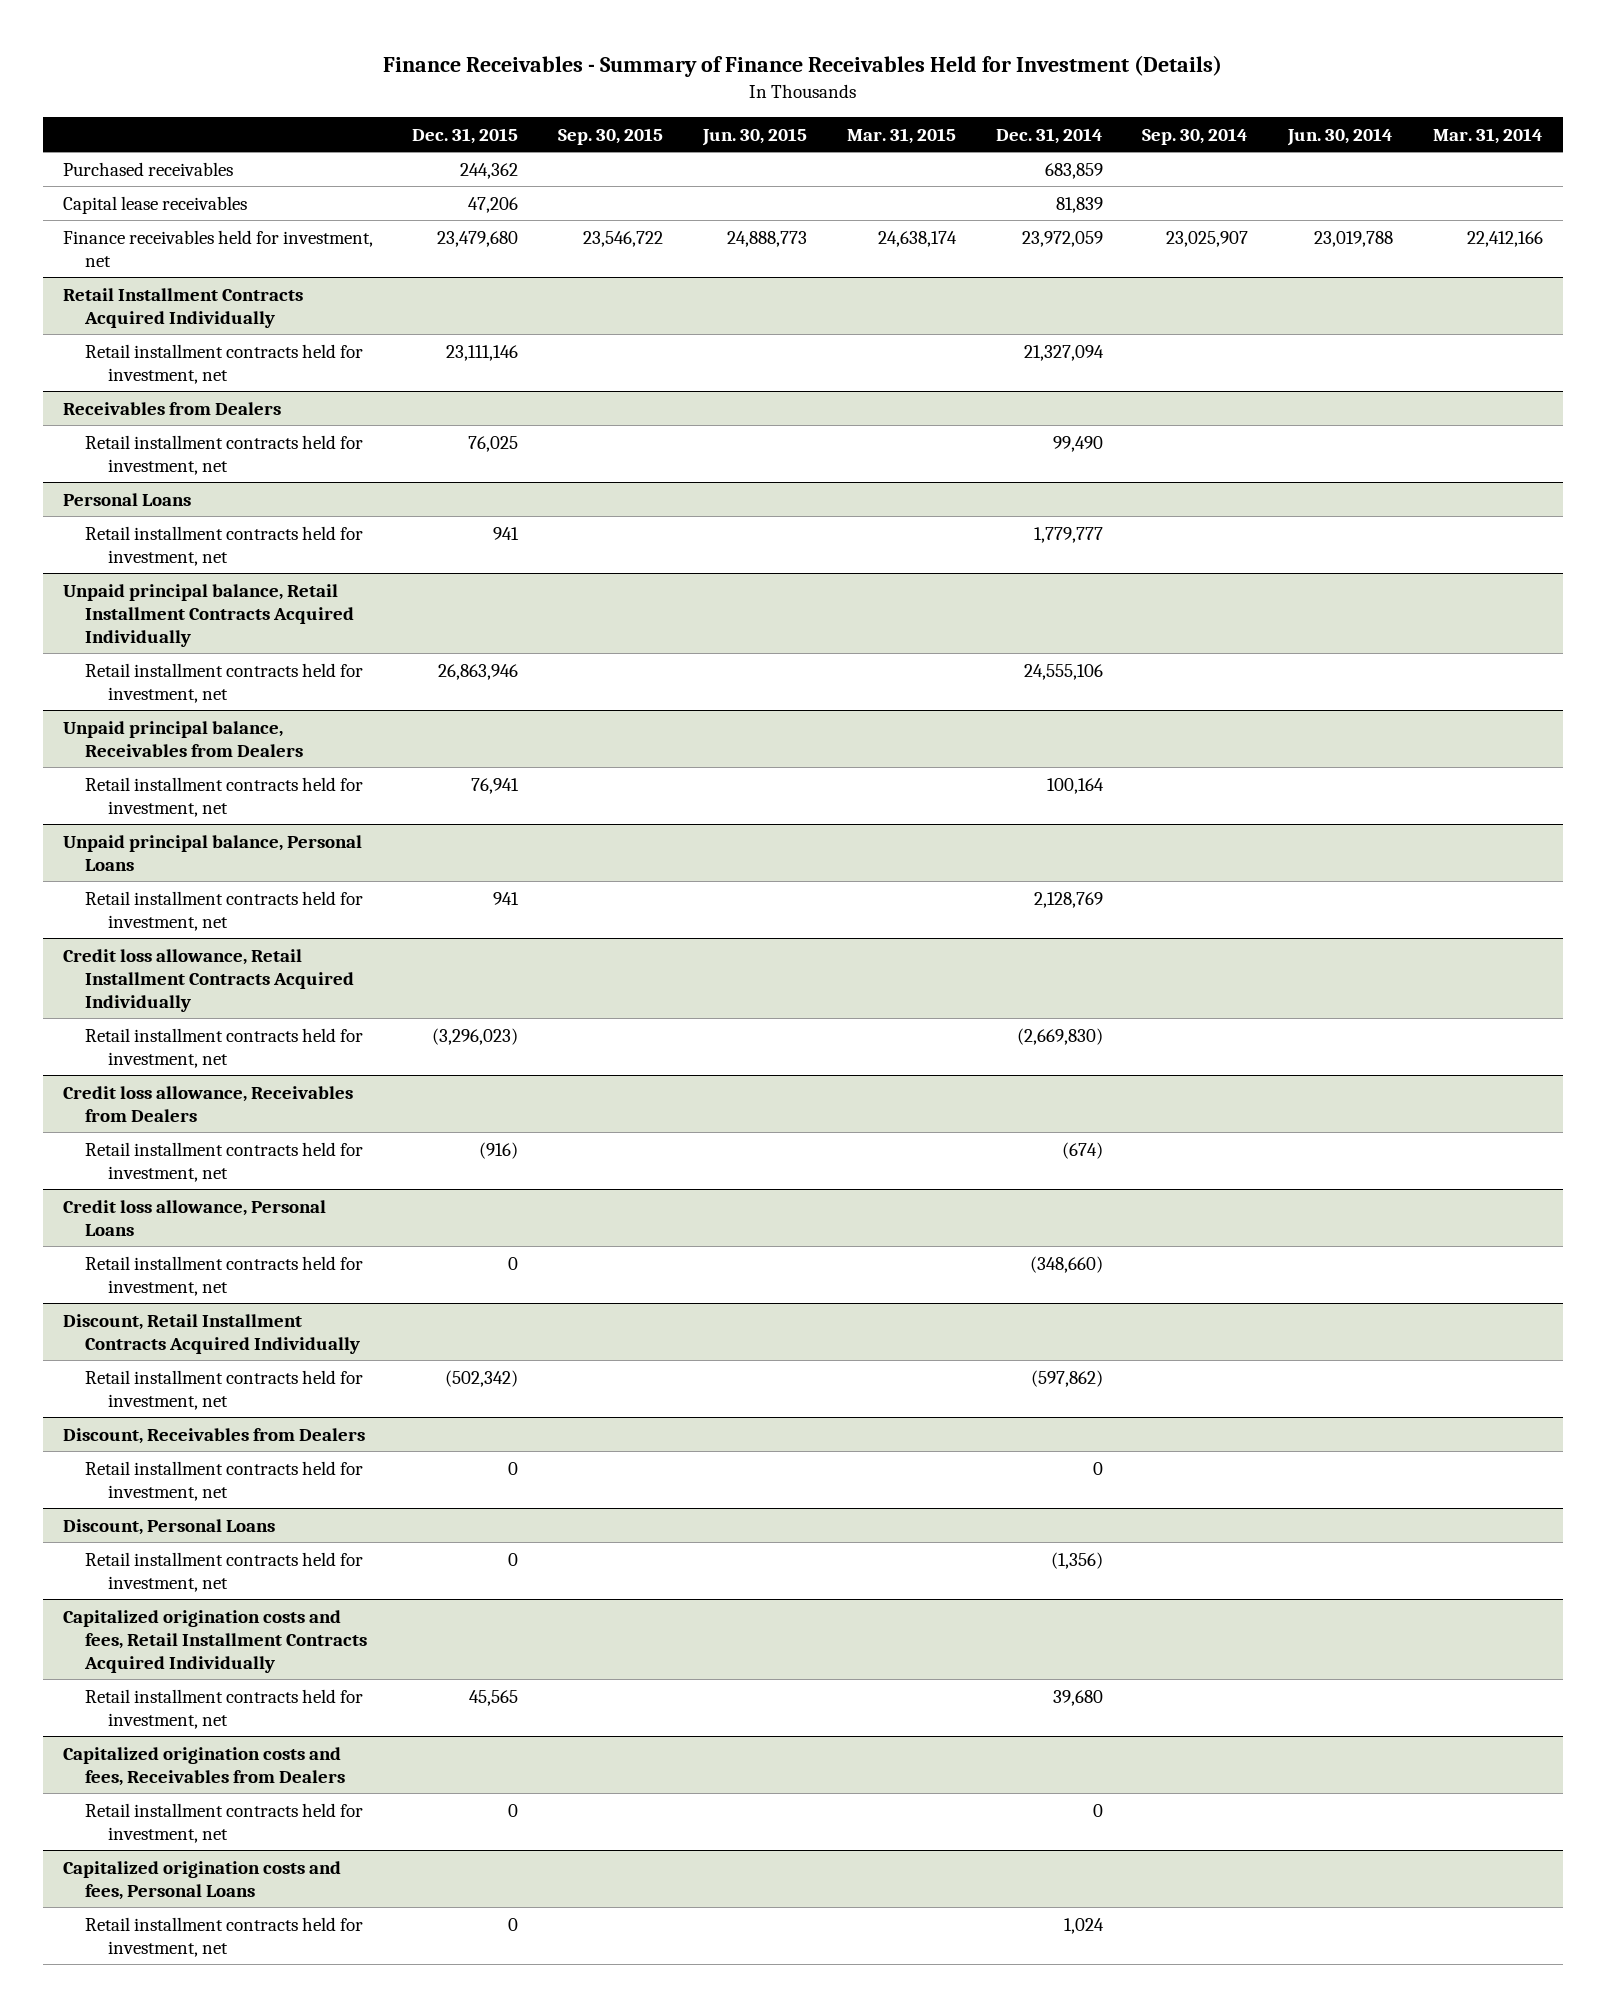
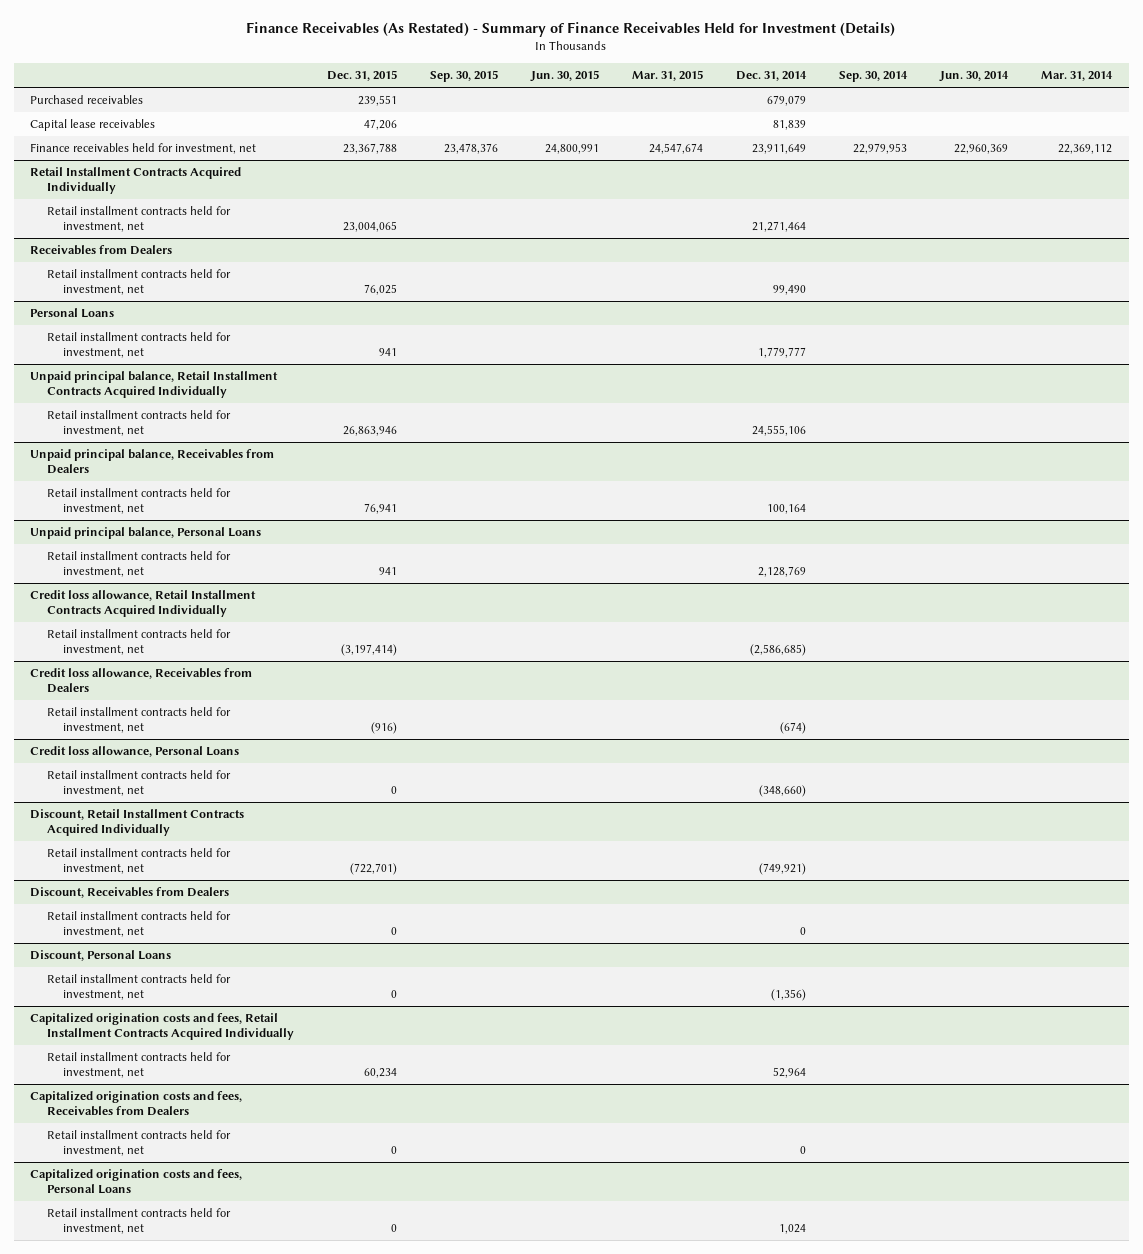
[382,55,1222,78] Finance Receivables - Summary of Finance Receivables Held for Investment (Details) -> [246,22,896,38] Finance Receivables (As Restated) - Summary of Finance Receivables Held for Investment (Details)
[460,162,519,179] 244,362 -> [357,95,397,107] 239,551
[1044,162,1103,179] 683,859 -> [767,95,807,107] 679,079
[437,230,519,247] 23,479,680 -> [342,143,397,155] 23,367,788
[583,230,664,247] 23,546,722 -> [443,143,498,155] 23,478,376
[726,230,807,247] 24,888,773 -> [544,144,599,155] 24,800,991
[877,230,957,247] 24,638,174 -> [648,143,703,155] 24,547,674
[1021,230,1103,247] 23,972,059 -> [752,144,807,155] 23,911,649
[1166,230,1249,247] 23,025,907 -> [853,143,908,155] 22,979,953
[1314,230,1394,247] 23,019,788 -> [954,144,1009,155] 22,960,369
[1466,230,1543,247] 22,412,166 -> [1058,144,1113,155] 22,369,112
[446,344,519,361] 23,111,146 -> [342,221,397,233] 23,004,065
[1023,344,1104,361] 21,327,094 -> [752,221,807,233] 21,271,464
[432,1027,519,1045] (3,296,023) -> [340,644,397,657] (3,197,414)
[1016,1027,1103,1045] (2,669,830) -> [750,644,807,657] (2,586,685)
[445,1369,519,1387] (502,342) -> [349,863,397,876] (722,701)
[1030,1369,1103,1387] (597,862) -> [759,863,807,876] (749,921)
[469,1689,519,1706] 45,565 -> [363,1068,397,1079] 60,234
[1052,1689,1103,1706] 39,680 -> [773,1067,807,1079] 52,964

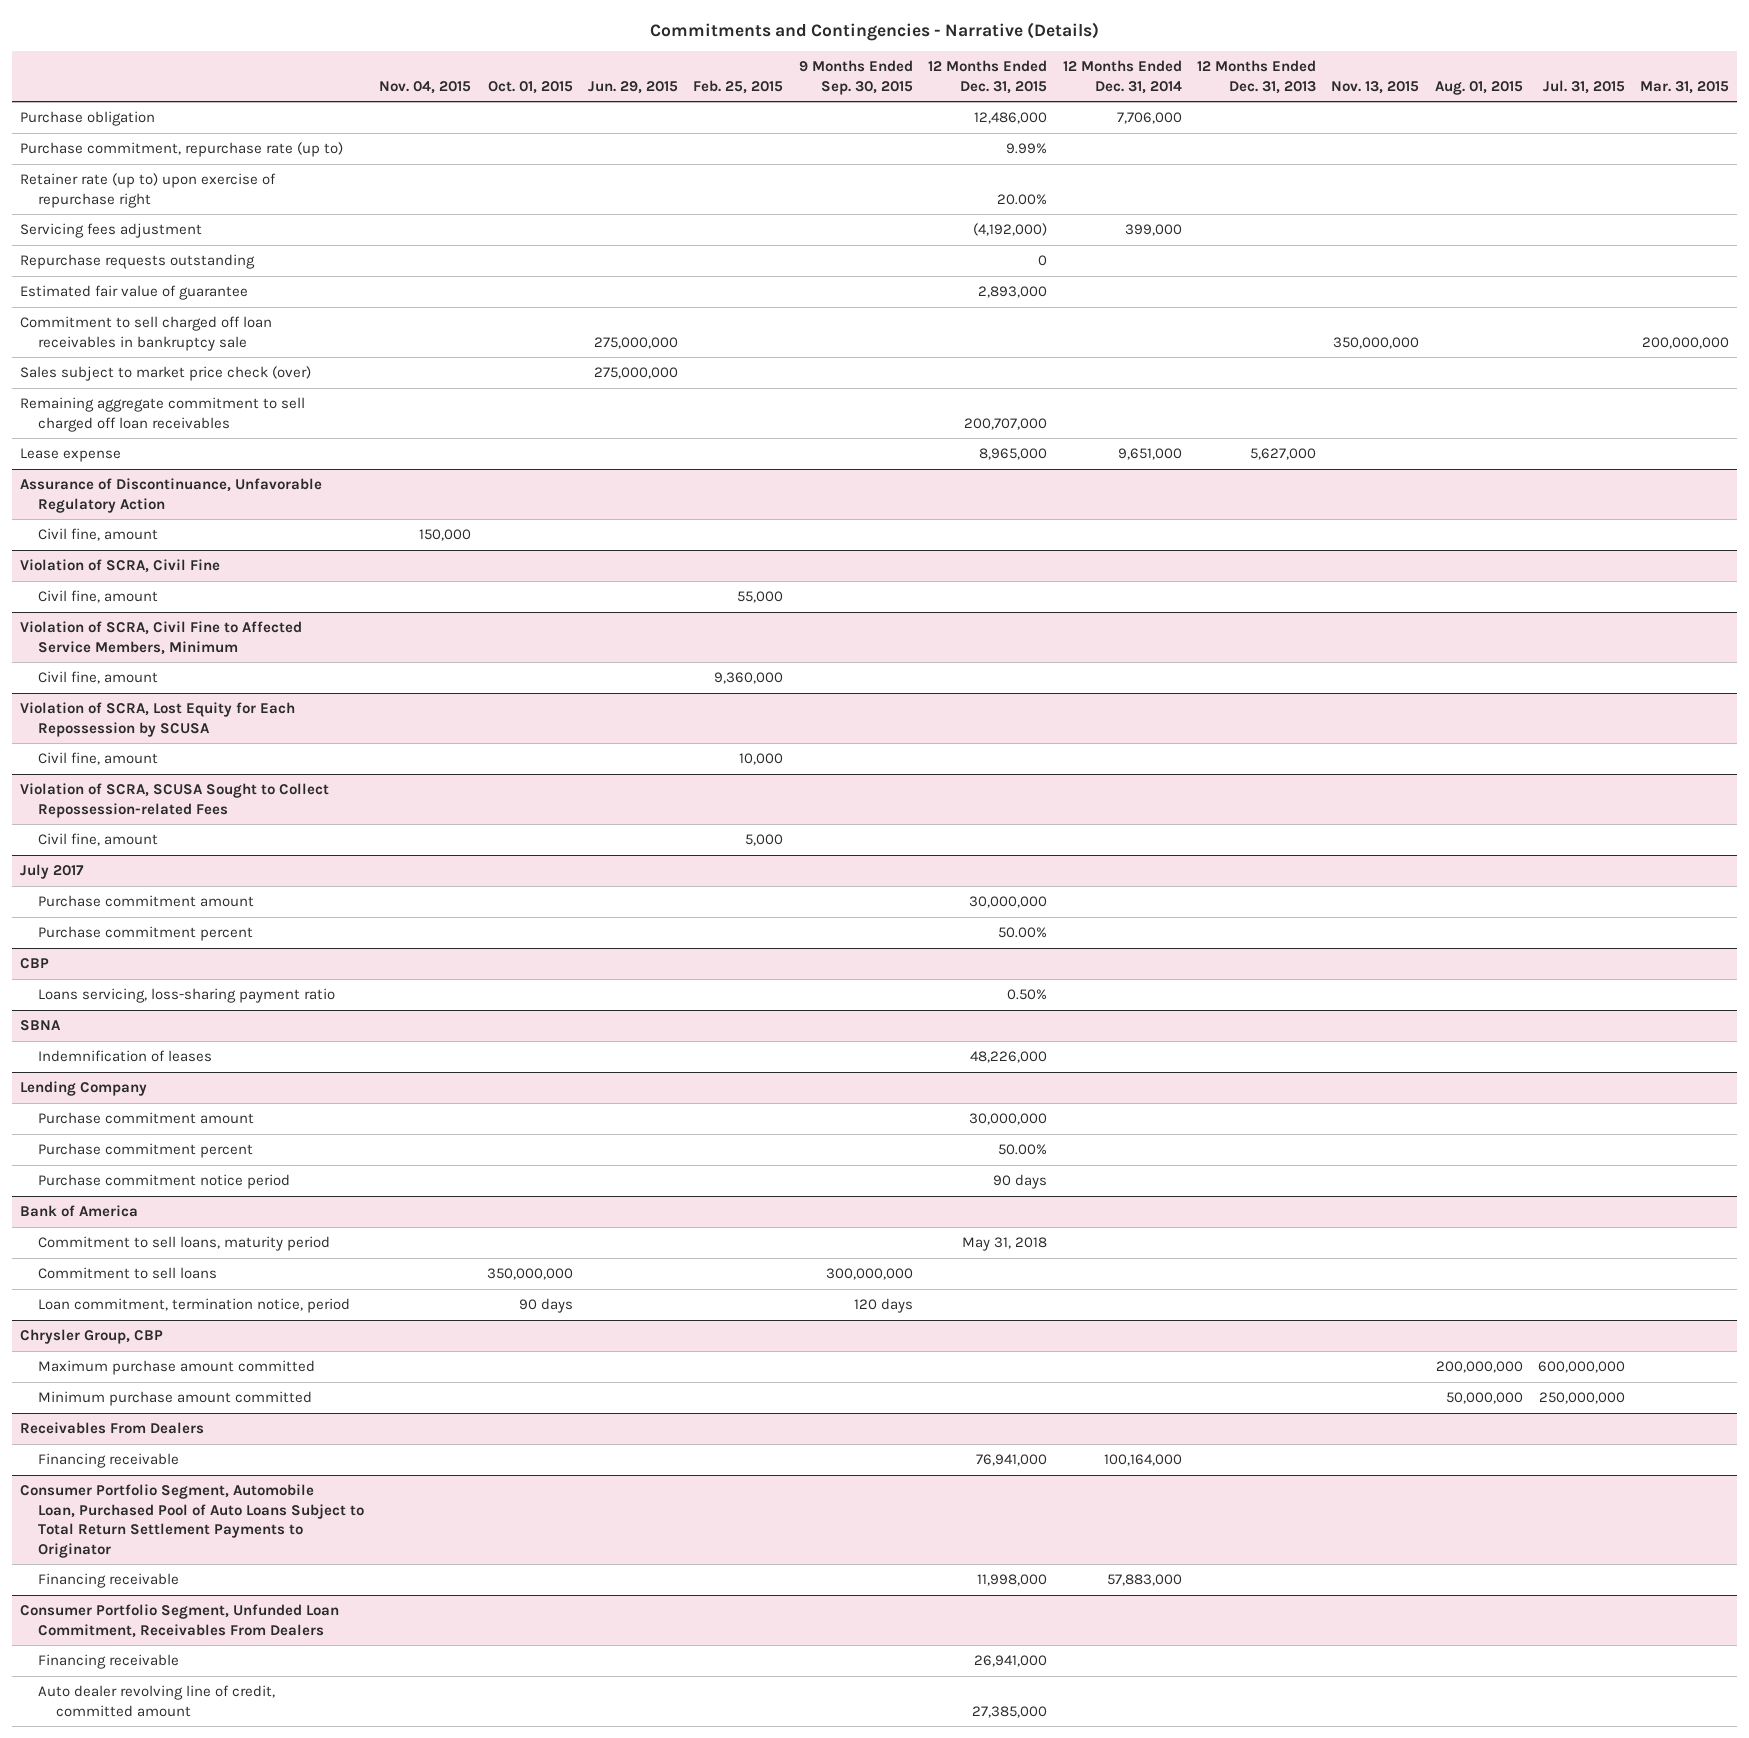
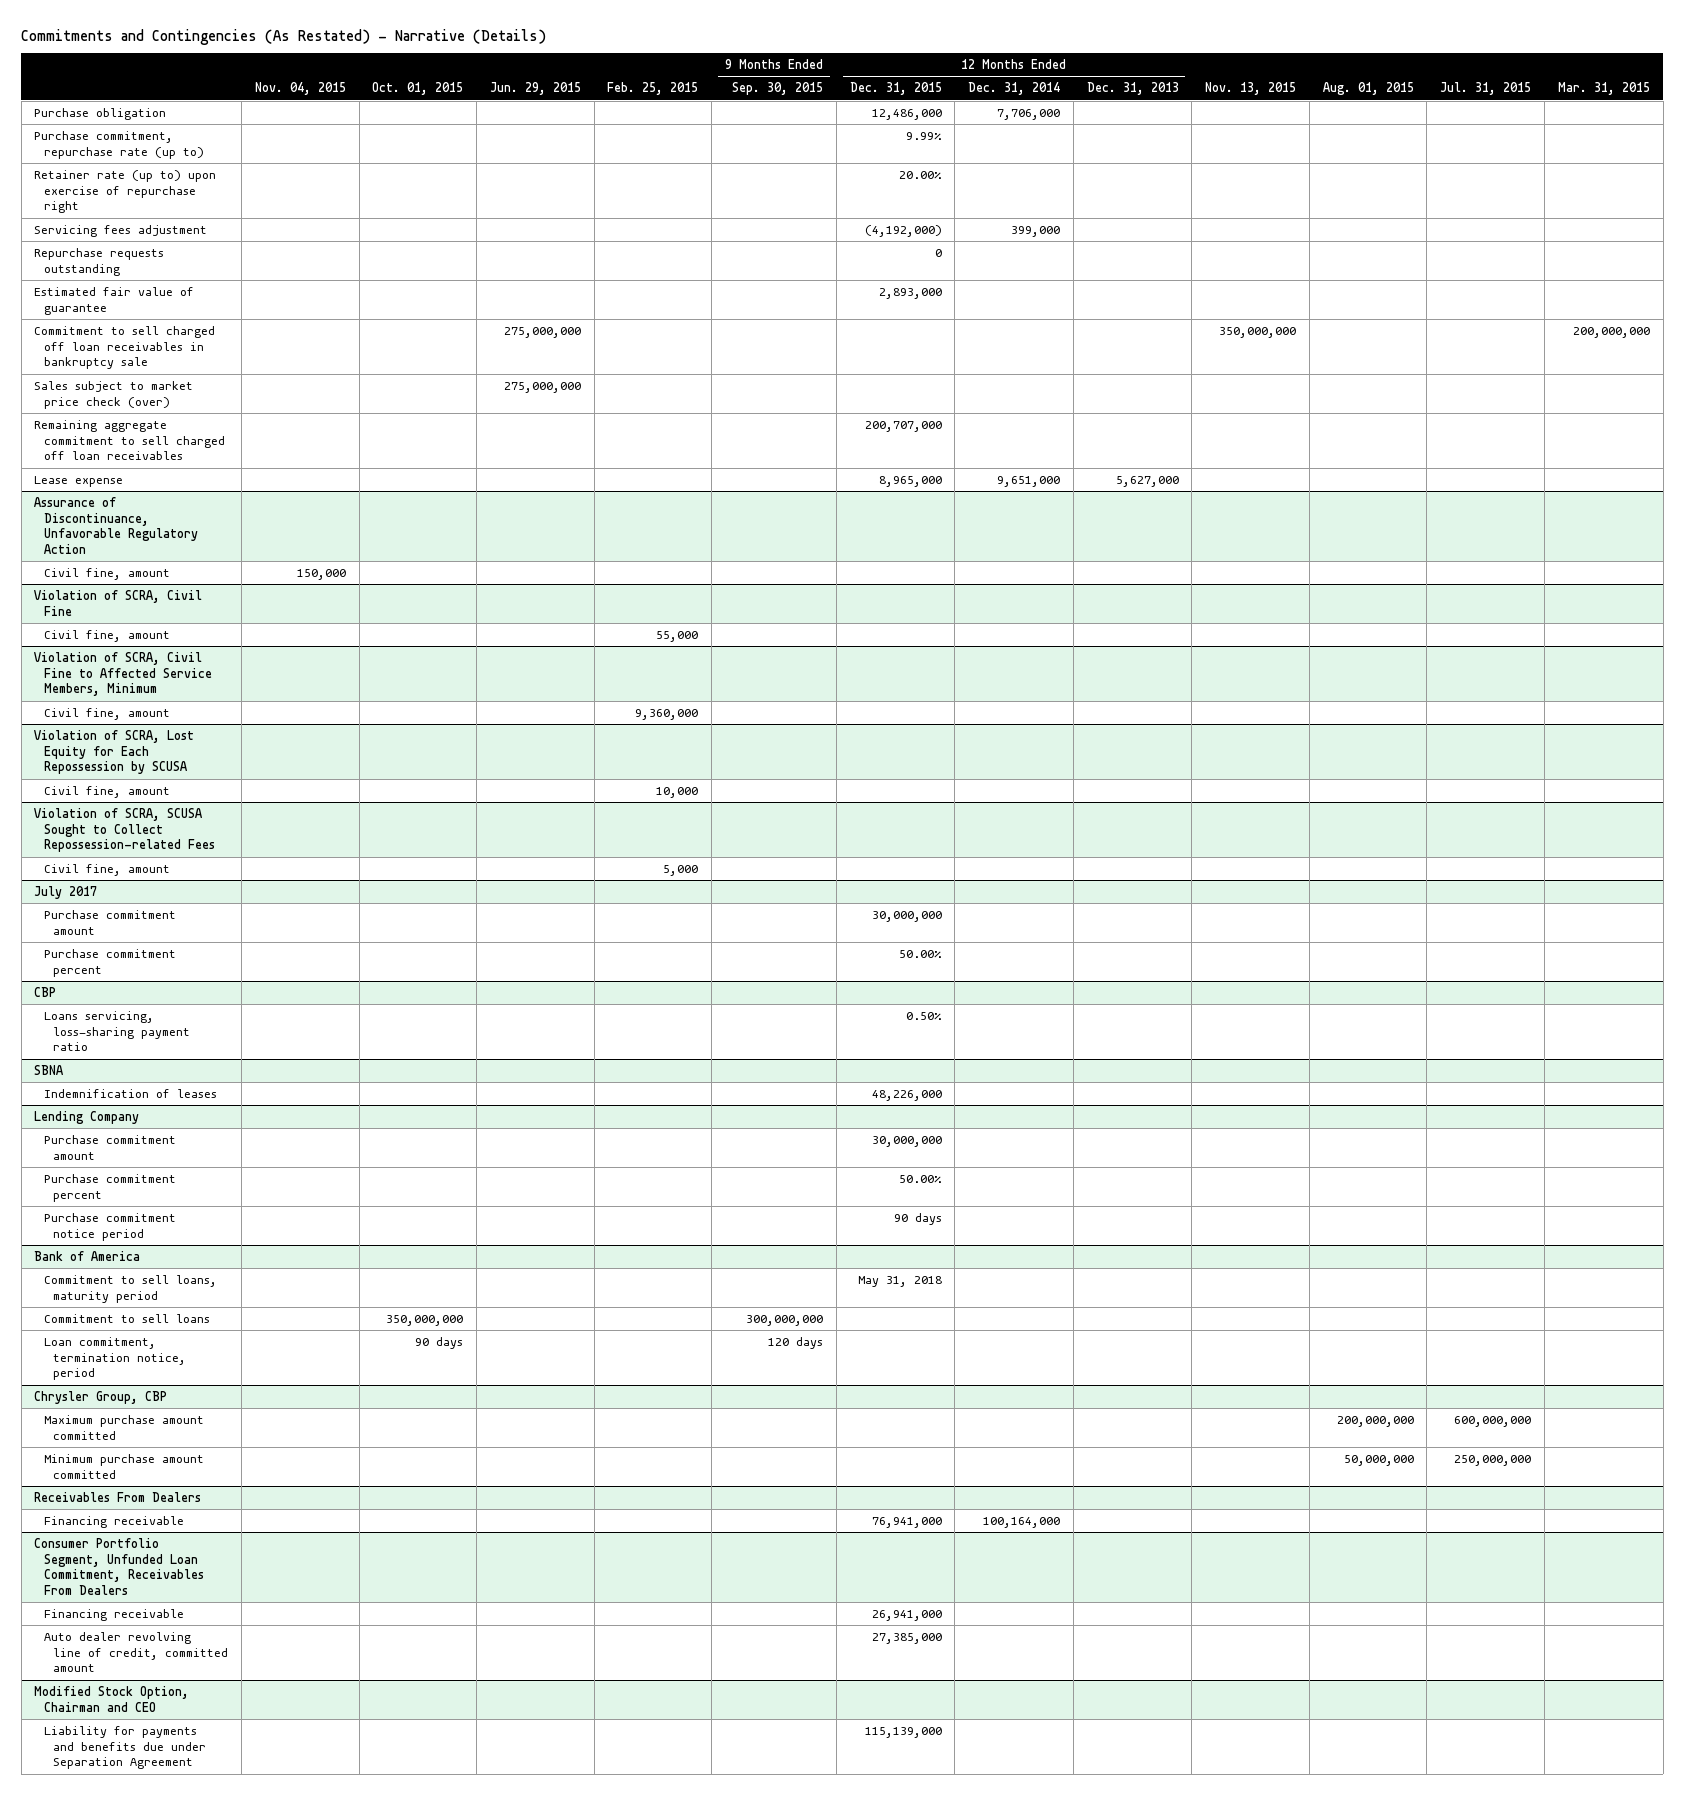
[649,21,1099,41] Commitments and Contingencies - Narrative (Details) -> [21,28,547,45] Commitments and Contingencies (As Restated) - Narrative (Details)
[19,1484,364,1558] Consumer Portfolio Segment, Automobile Loan, Purchased Pool of Auto Loans Subject to Total Return Settlement Payments to Originator -> none
[37,1573,179,1589] Financing receivable -> none
none -> [34,1685,190,1712] Modified Stock Option, Chairman and CEO
none -> [43,1725,207,1770] Liability for payments and benefits due under Separation Agreement

